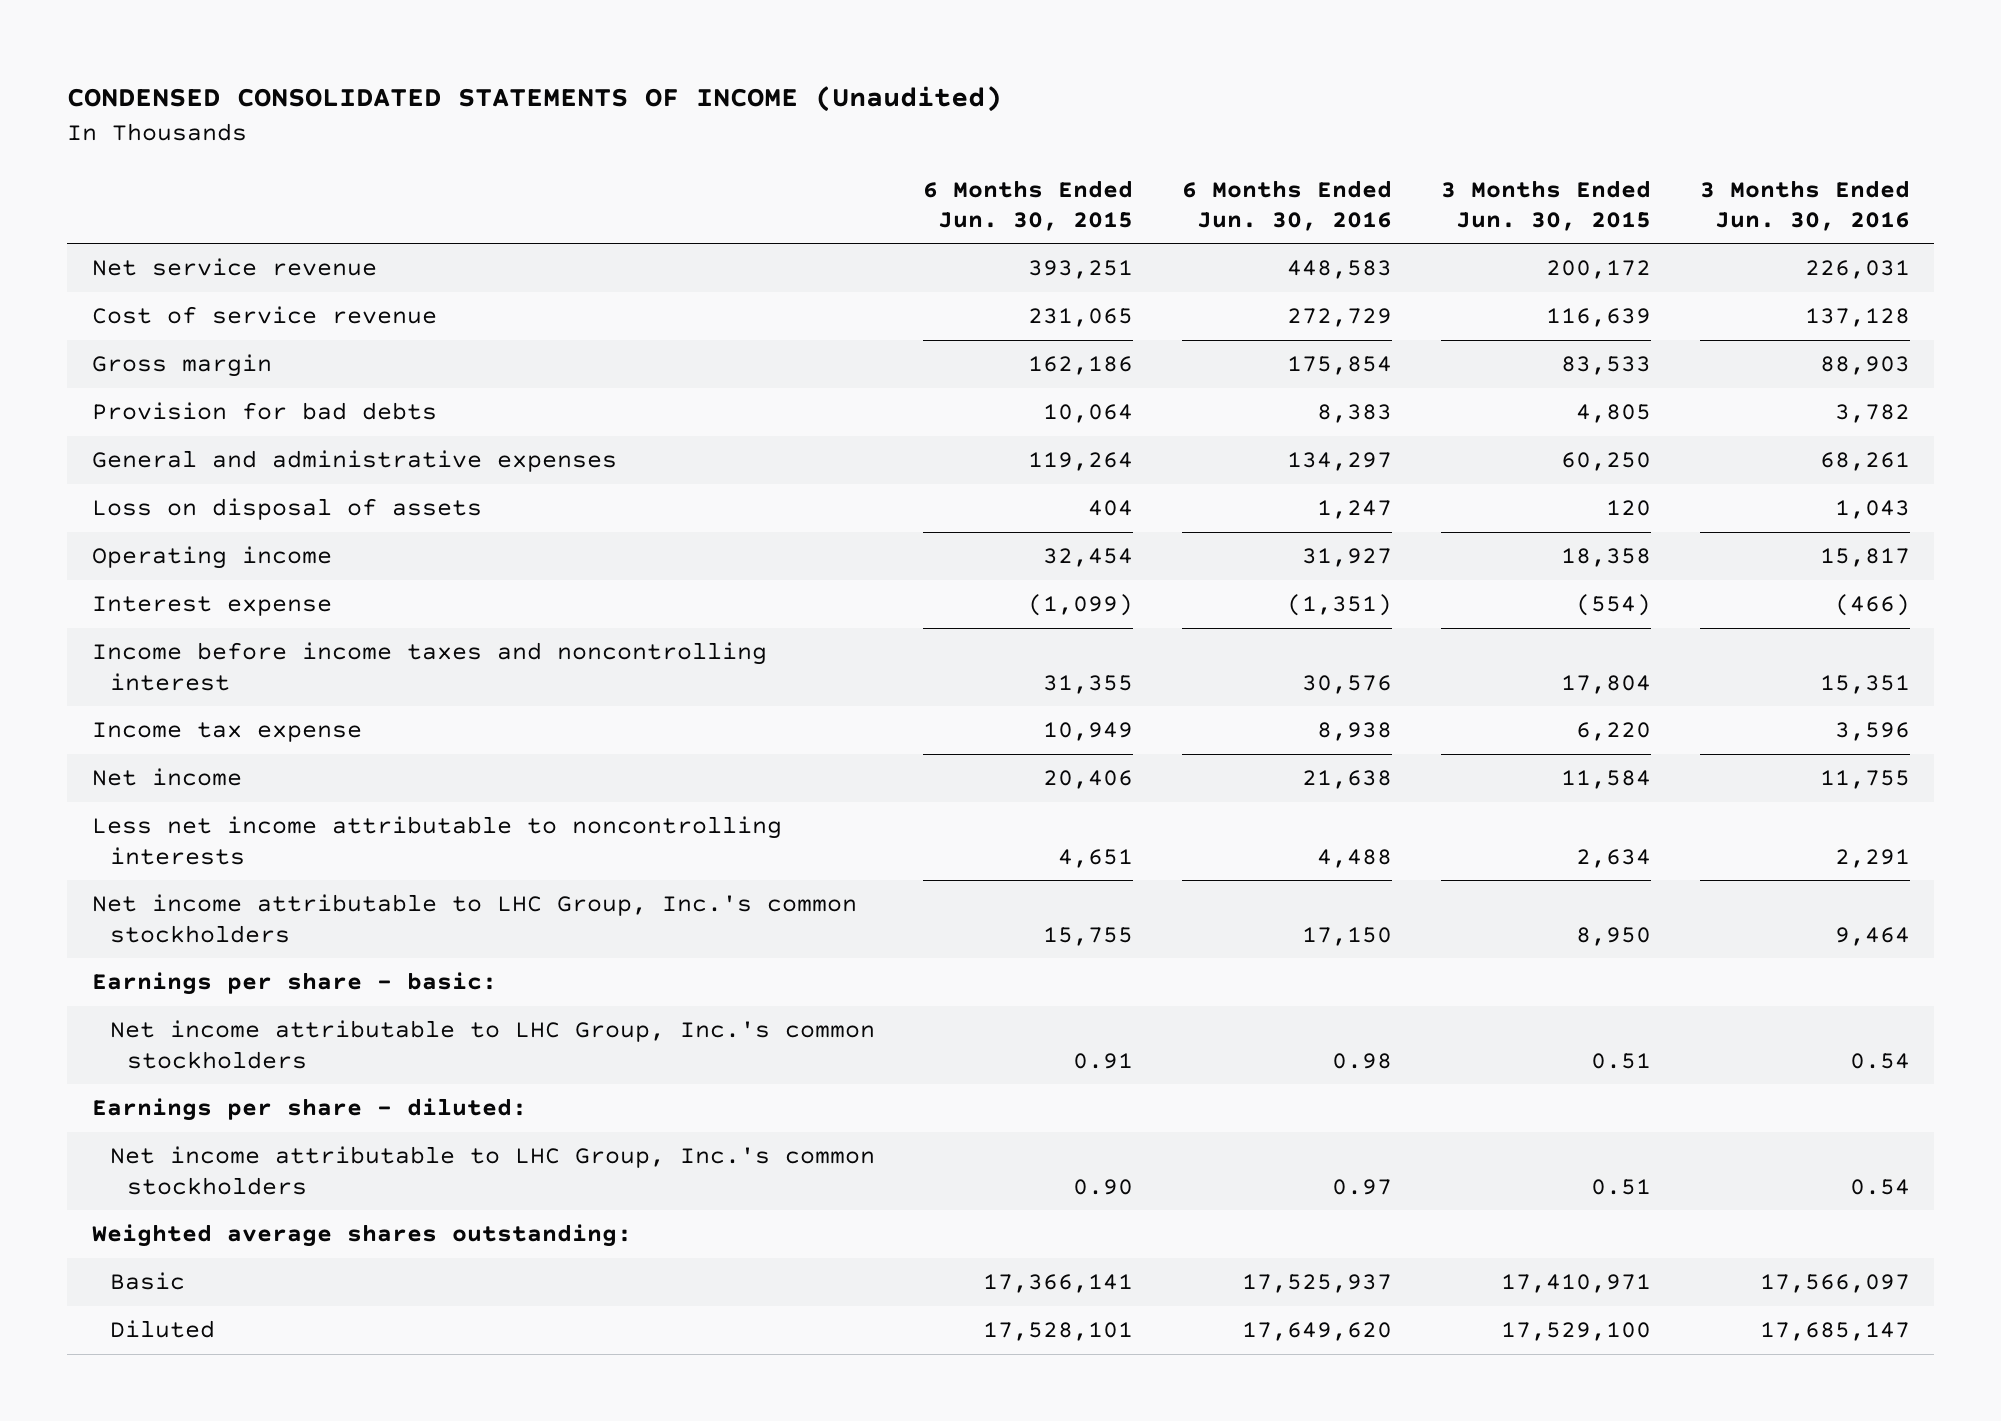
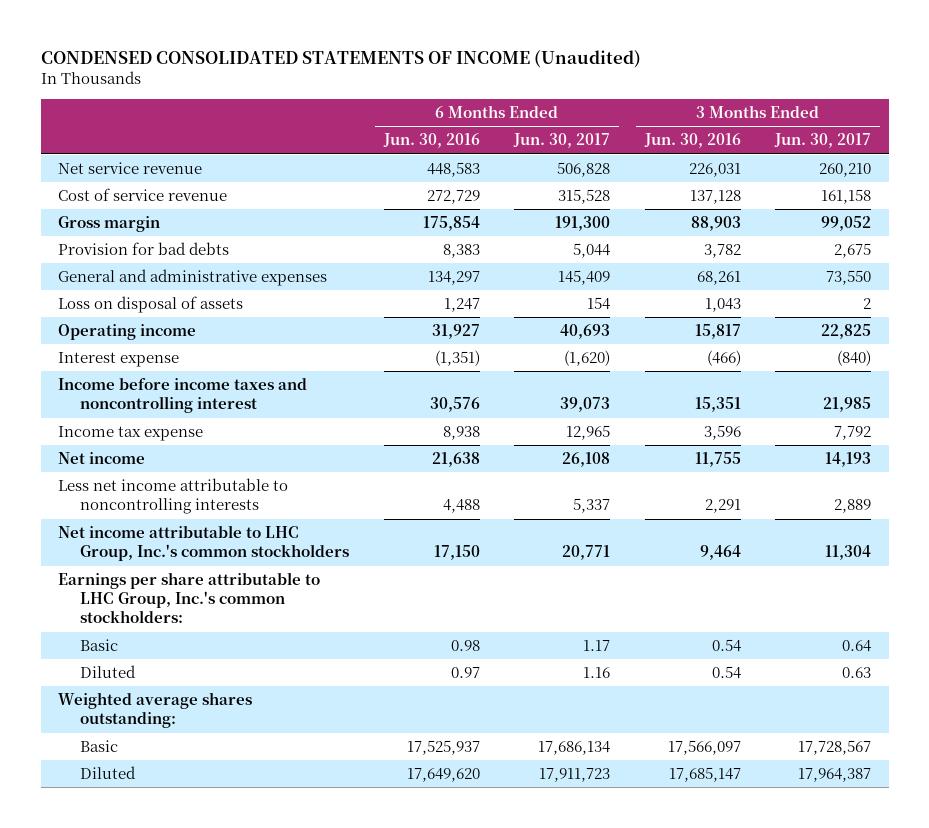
[923,179,1134,231] 6 Months Ended Jun. 30, 2015 -> none
[1440,179,1651,231] 3 Months Ended Jun. 30, 2015 -> none
none -> [513,133,611,149] Jun. 30, 2017
none -> [774,133,872,149] Jun. 30, 2017
[91,1098,527,1122] Earnings per share - diluted: -> none
[91,972,497,996] Earnings per share - basic: -> [57,572,320,624] Earnings per share attributable to LHC Group, Inc.'s common stockholders:
[109,1020,875,1069] Net income attributable to LHC Group, Inc.'s common stockholders -> [80,639,119,652] Basic
[109,1146,875,1195] Net income attributable to LHC Group, Inc.'s common stockholders -> [80,665,137,679] Diluted

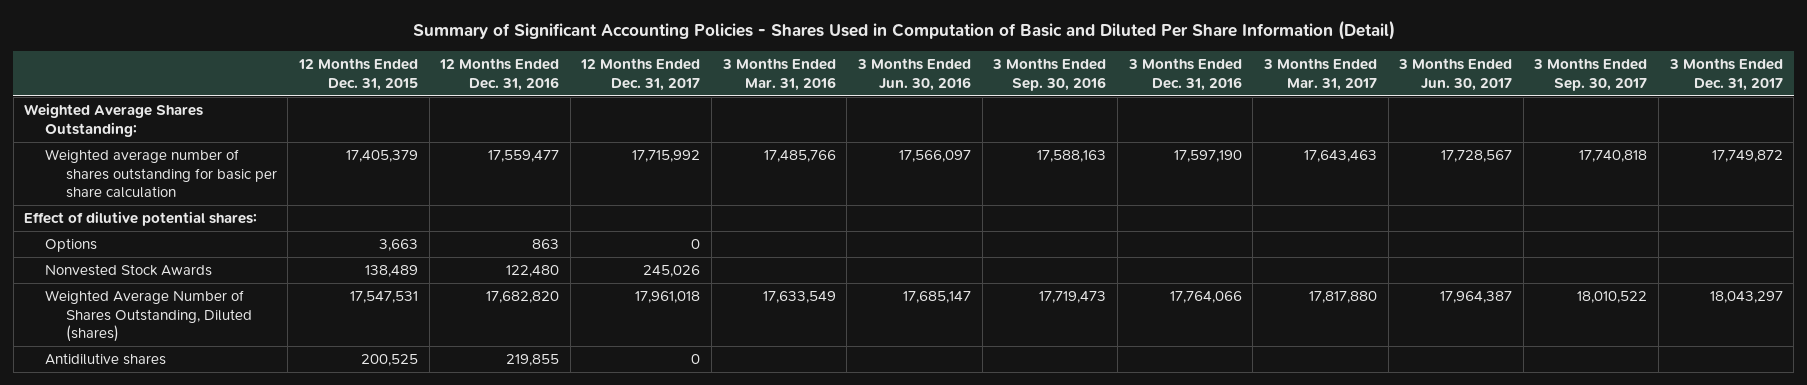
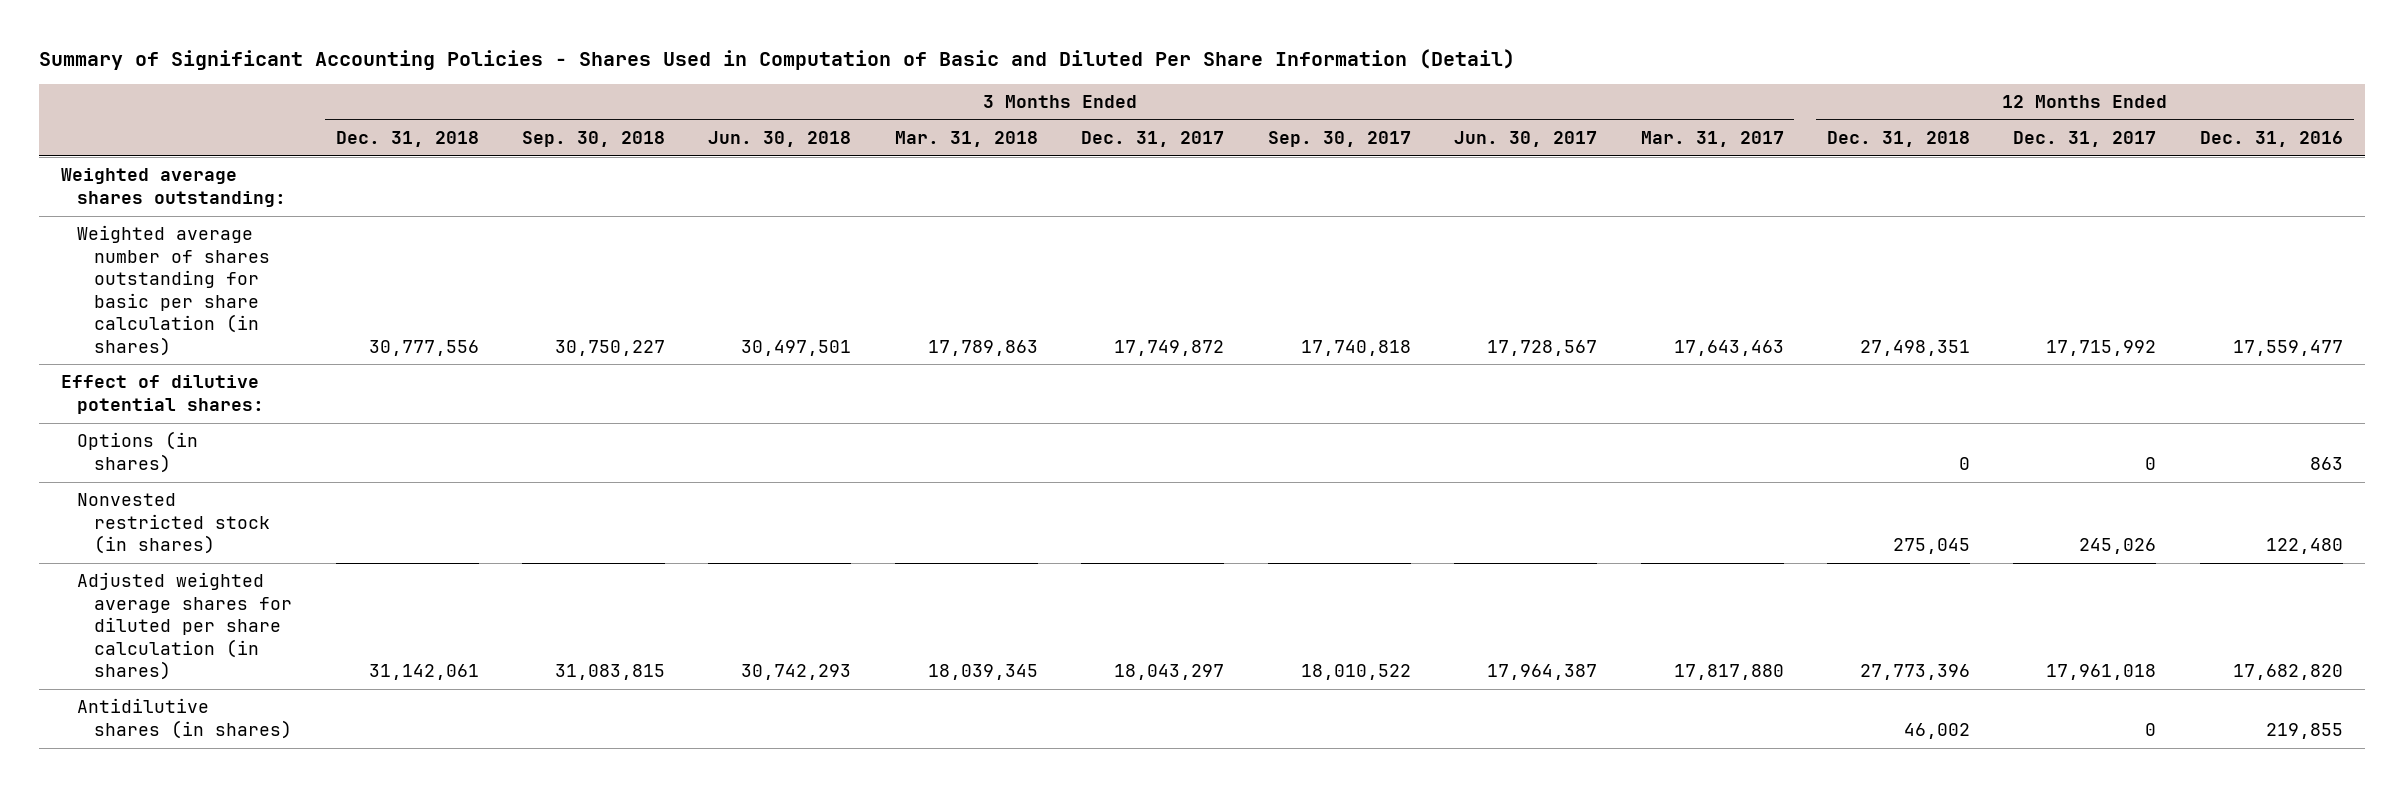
[297,58,418,91] 12 Months Ended Dec. 31, 2015 -> none
[721,58,836,91] 3 Months Ended Mar. 31, 2016 -> none
[857,58,972,91] 3 Months Ended Jun. 30, 2016 -> none
[992,58,1107,91] 3 Months Ended Sep. 30, 2016 -> none
[1127,58,1242,91] 3 Months Ended Dec. 31, 2016 -> none
none -> [335,131,479,148] Dec. 31, 2018
none -> [521,131,665,148] Sep. 30, 2018
none -> [708,131,852,148] Jun. 30, 2018
none -> [894,131,1038,148] Mar. 31, 2018
none -> [1826,131,1970,148] Dec. 31, 2018
[24,103,204,137] Weighted Average Shares Outstanding: -> [60,168,287,207] Weighted average shares outstanding:
[45,149,277,198] Weighted average number of shares outstanding for basic per share calculation -> [77,225,271,356] Weighted average number of shares outstanding for basic per share calculation (in shares)
[45,238,98,253] Options -> [77,431,199,473] Options (in shares)
[45,264,213,277] Nonvested Stock Awards -> [77,493,271,555] Nonvested restricted stock (in shares)
[45,290,252,342] Weighted Average Number of Shares Outstanding, Diluted (shares) -> [77,572,293,681] Adjusted weighted average shares for diluted per share calculation (in shares)
[45,353,167,366] Antidilutive shares -> [77,698,293,739] Antidilutive shares (in shares)

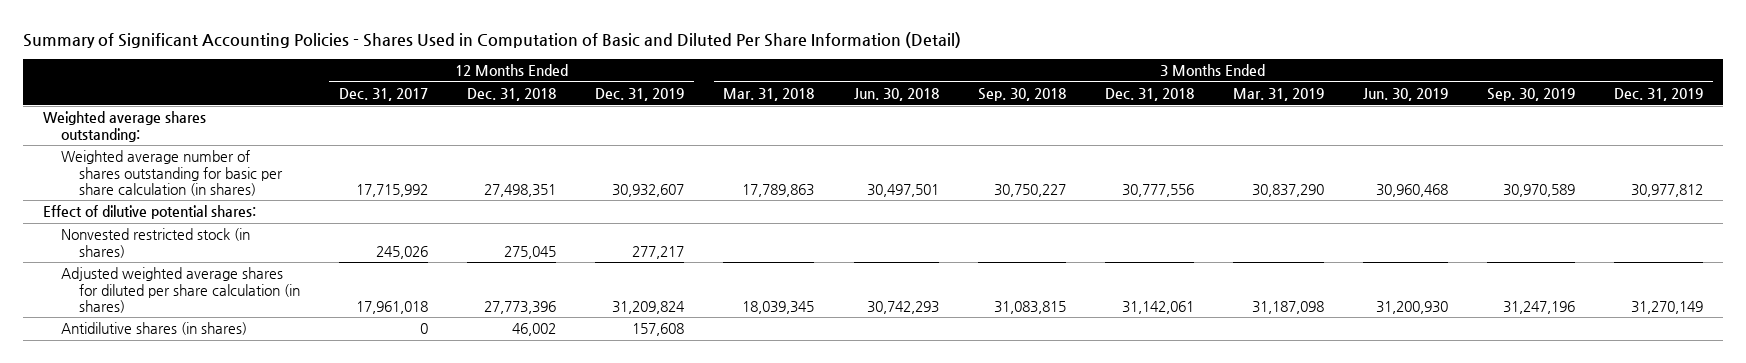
[1081,131,1225,148] Dec. 31, 2017 -> none
[1267,131,1411,148] Sep. 30, 2017 -> none
[1454,131,1598,148] Jun. 30, 2017 -> none
[1640,131,1784,148] Mar. 31, 2017 -> none
[2199,131,2343,148] Dec. 31, 2016 -> none
none -> [595,88,685,102] Dec. 31, 2019
none -> [1233,88,1325,102] Mar. 31, 2019
none -> [1363,88,1449,102] Jun. 30, 2019
none -> [1487,88,1576,102] Sep. 30, 2019
none -> [1614,88,1704,102] Dec. 31, 2019
[77,431,199,473] Options (in shares) -> none

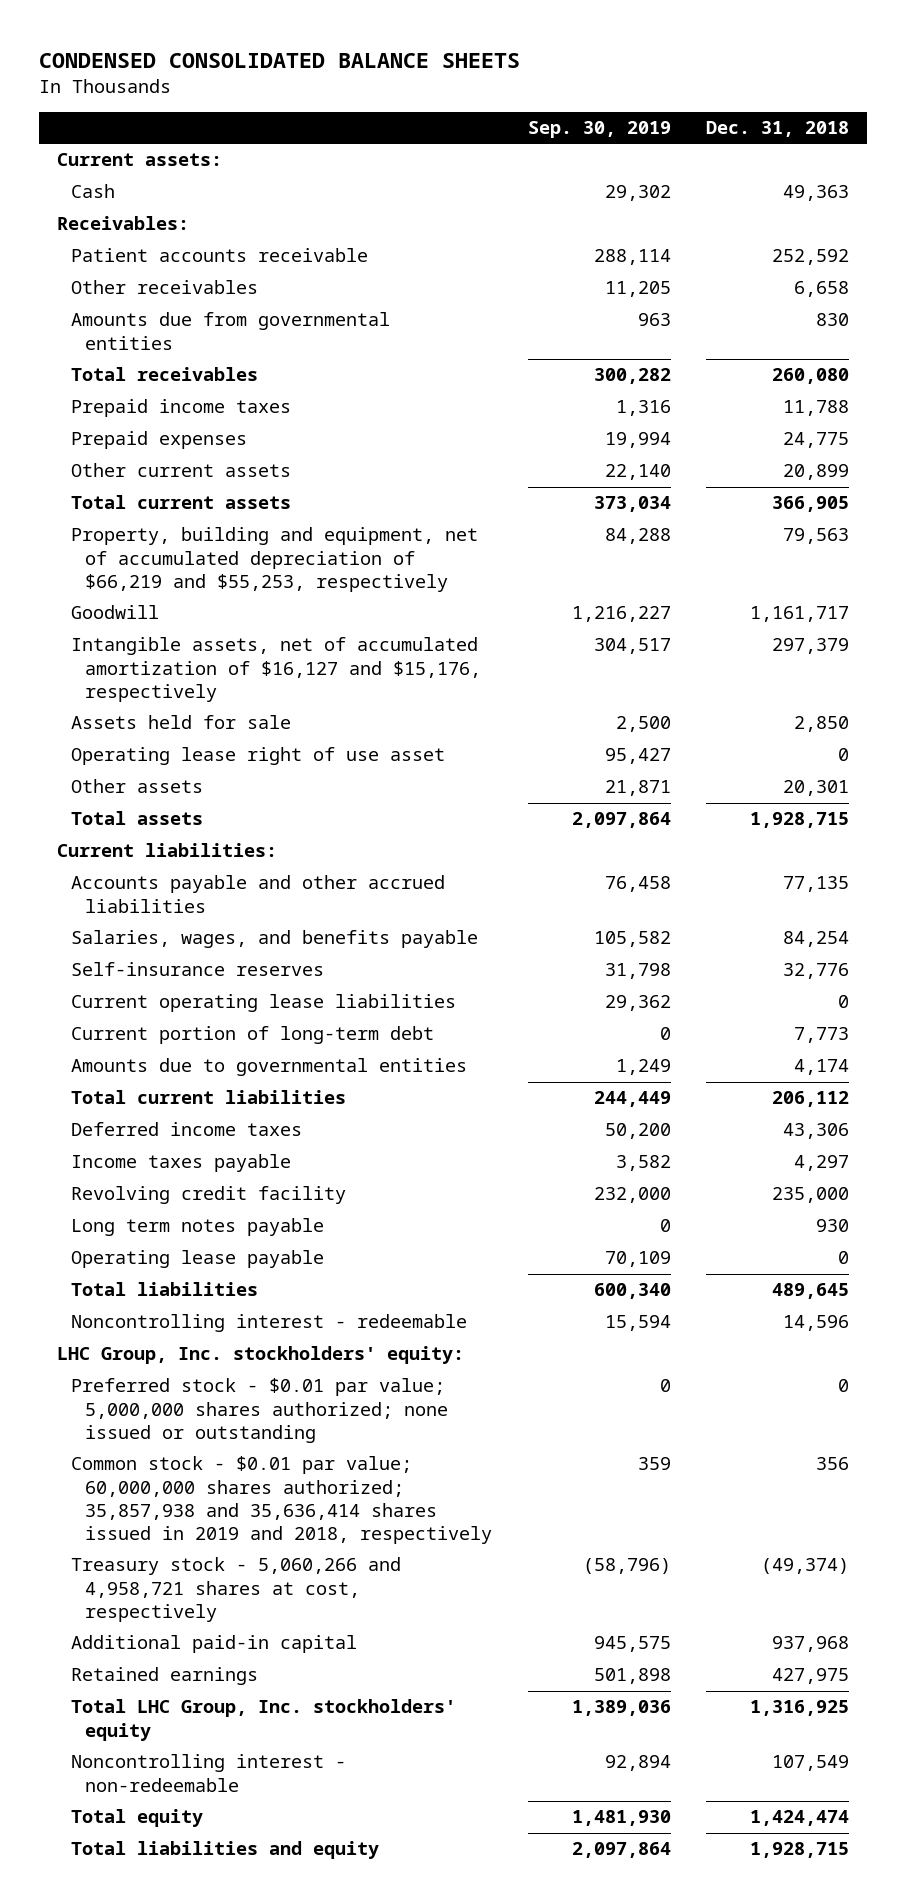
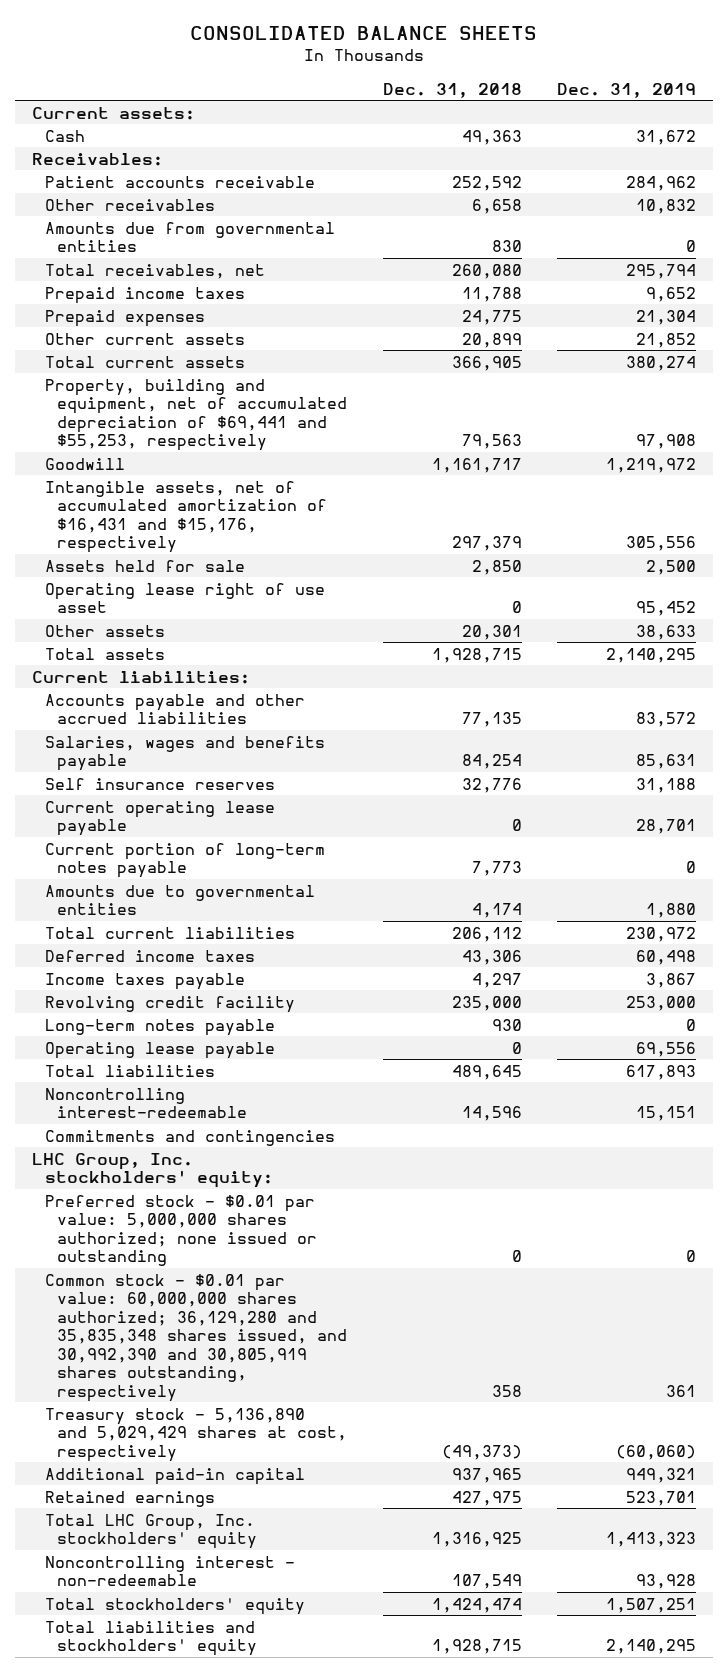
[39,53,521,69] CONDENSED CONSOLIDATED BALANCE SHEETS -> [190,25,538,40] CONSOLIDATED BALANCE SHEETS
[527,121,671,139] Sep. 30, 2019 -> none
none -> [556,82,696,98] Dec. 31, 2019
[71,367,259,382] Total receivables -> [44,263,265,279] Total receivables, net
[71,527,479,592] Property, building and equipment, net of accumulated depreciation of $66,219 and $55,253, respectively -> [44,378,348,452] Property, building and equipment, net of accumulated depreciation of $69,441 and $55,253, respectively
[71,637,481,702] Intangible assets, net of accumulated amortization of $16,127 and $15,176, respectively -> [44,480,328,554] Intangible assets, net of accumulated amortization of $16,431 and $15,176, respectively
[71,930,479,949] Salaries, wages, and benefits payable -> [44,735,325,772] Salaries, wages and benefits payable
[71,962,325,977] Self-insurance reserves -> [44,777,275,790] Self insurance reserves
[71,994,457,1013] Current operating lease liabilities -> [44,800,275,837] Current operating lease payable
[71,1026,435,1045] Current portion of long-term debt -> [44,842,325,879] Current portion of long-term notes payable
[71,1218,325,1237] Long term notes payable -> [44,1018,275,1036] Long-term notes payable
[71,1314,468,1333] Noncontrolling interest - redeemable -> [44,1087,248,1119] Noncontrolling interest-redeemable
none -> [44,1129,335,1146] Commitments and contingencies
[71,1378,448,1443] Preferred stock - $0.01 par value; 5,000,000 shares authorized; none issued or outstanding -> [44,1194,318,1267] Preferred stock - $0.01 par value: 5,000,000 shares authorized; none issued or outstanding
[71,1456,492,1545] Common stock - $0.01 par value; 60,000,000 shares authorized; 35,857,938 and 35,636,414 shares issued in 2019 and 2018, respectively -> [44,1273,348,1402] Common stock - $0.01 par value: 60,000,000 shares authorized; 36,129,280 and 35,835,348 shares issued, and 30,992,390 and 30,805,919 shares outstanding, respectively
[816,1457,850,1471] 356 -> [491,1384,522,1397] 358
[71,1557,402,1622] Treasury stock - 5,060,266 and 4,958,721 shares at cost, respectively -> [44,1407,348,1462] Treasury stock - 5,136,890 and 5,029,429 shares at cost, respectively
[761,1558,850,1575] (49,374) -> [441,1444,522,1460] (49,373)
[772,1636,850,1653] 937,968 -> [451,1467,522,1483] 937,965
[71,1809,204,1828] Total equity -> [44,1597,305,1615] Total stockholders' equity
[71,1841,380,1860] Total liabilities and equity -> [44,1620,258,1657] Total liabilities and stockholders' equity

